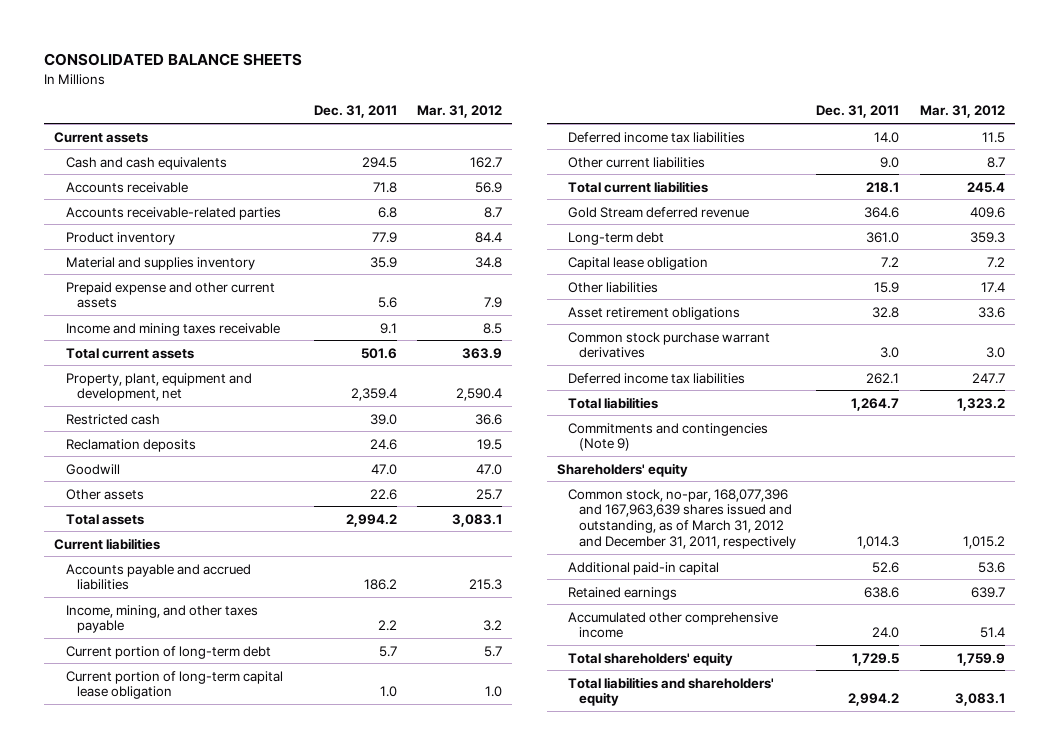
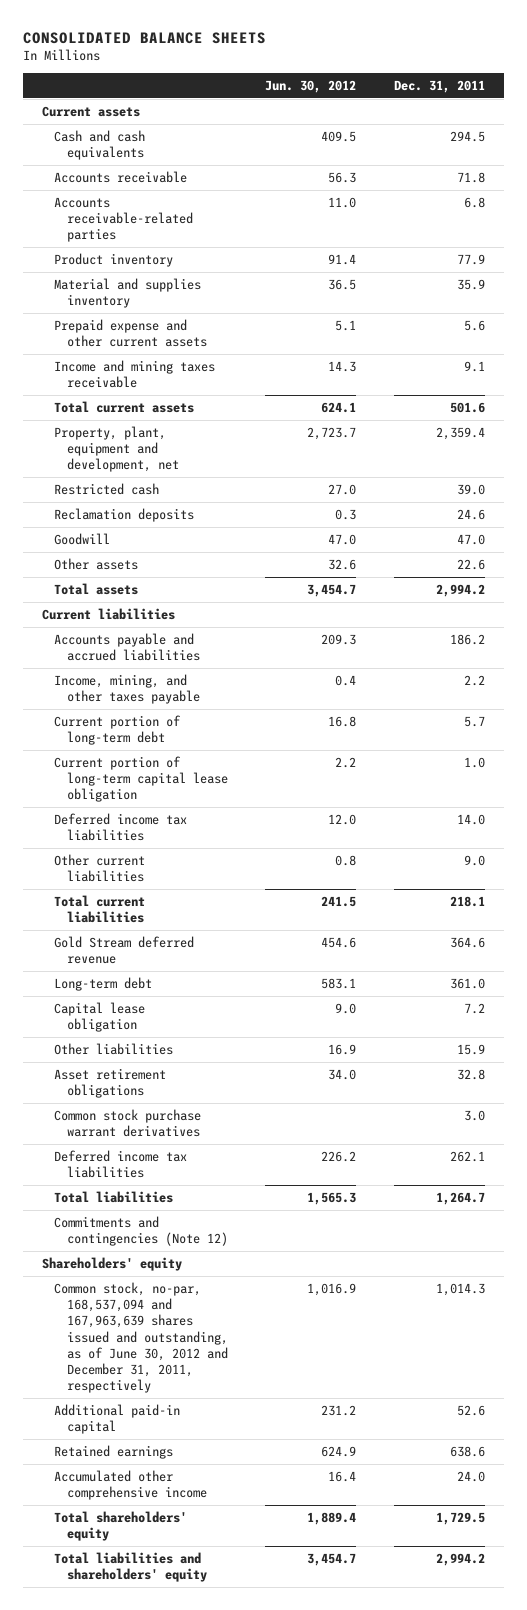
[417,105,503,119] Mar. 31, 2012 -> none
none -> [265,79,357,93] Jun. 30, 2012
[567,422,768,452] Commitments and contingencies (Note 9) -> [54,1215,228,1247] Commitments and contingencies (Note 12)
[567,488,797,550] Common stock, no-par, 168,077,396 and 167,963,639 shares issued and outstanding, as of March 31, 2012 and December 31, 2011, respectively -> [54,1281,228,1394] Common stock, no-par, 168,537,094 and 167,963,639 shares issued and outstanding, as of June 30, 2012 and December 31, 2011, respectively

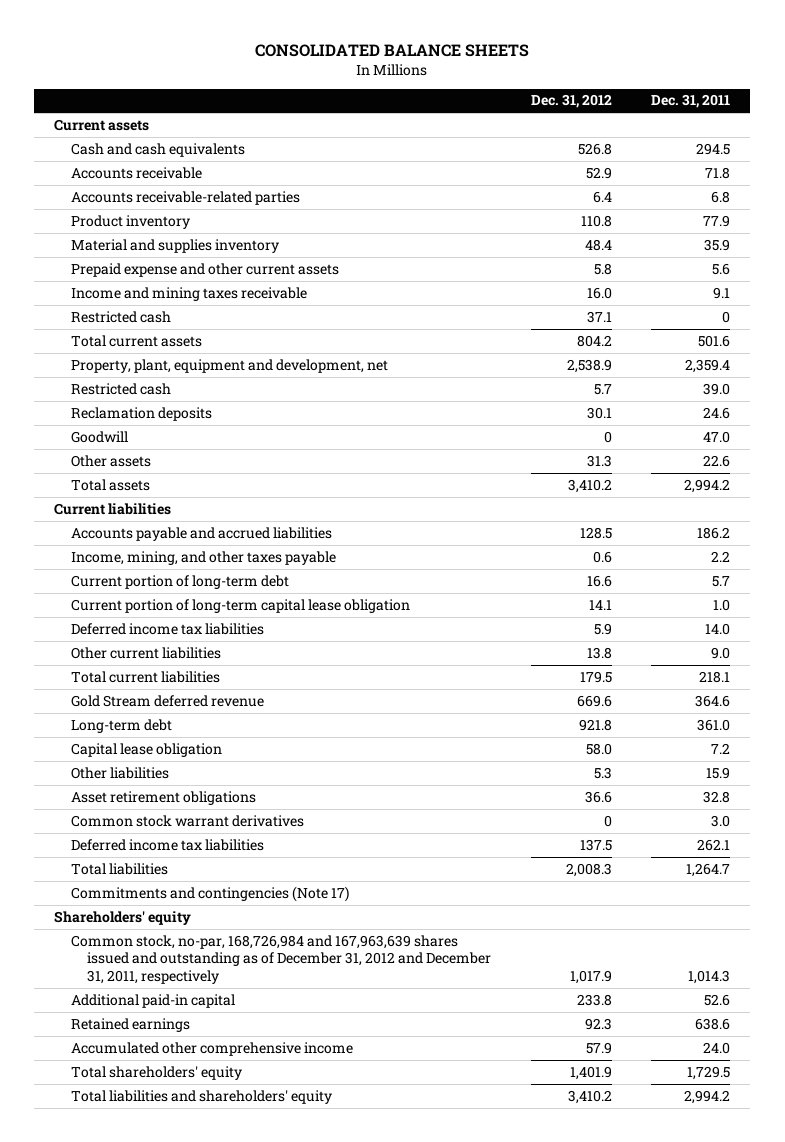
[265,79,357,93] Jun. 30, 2012 -> none
none -> [530,94,612,109] Dec. 31, 2012
none -> [70,310,171,323] Restricted cash
[54,1108,202,1138] Common stock purchase warrant derivatives -> [70,814,304,827] Common stock warrant derivatives
[54,1215,228,1247] Commitments and contingencies (Note 12) -> [70,885,349,902] Commitments and contingencies (Note 17)
[54,1281,228,1394] Common stock, no-par, 168,537,094 and 167,963,639 shares issued and outstanding, as of June 30, 2012 and December 31, 2011, respectively -> [70,934,492,985] Common stock, no-par, 168,726,984 and 167,963,639 shares issued and outstanding as of December 31, 2012 and December 31, 2011, respectively

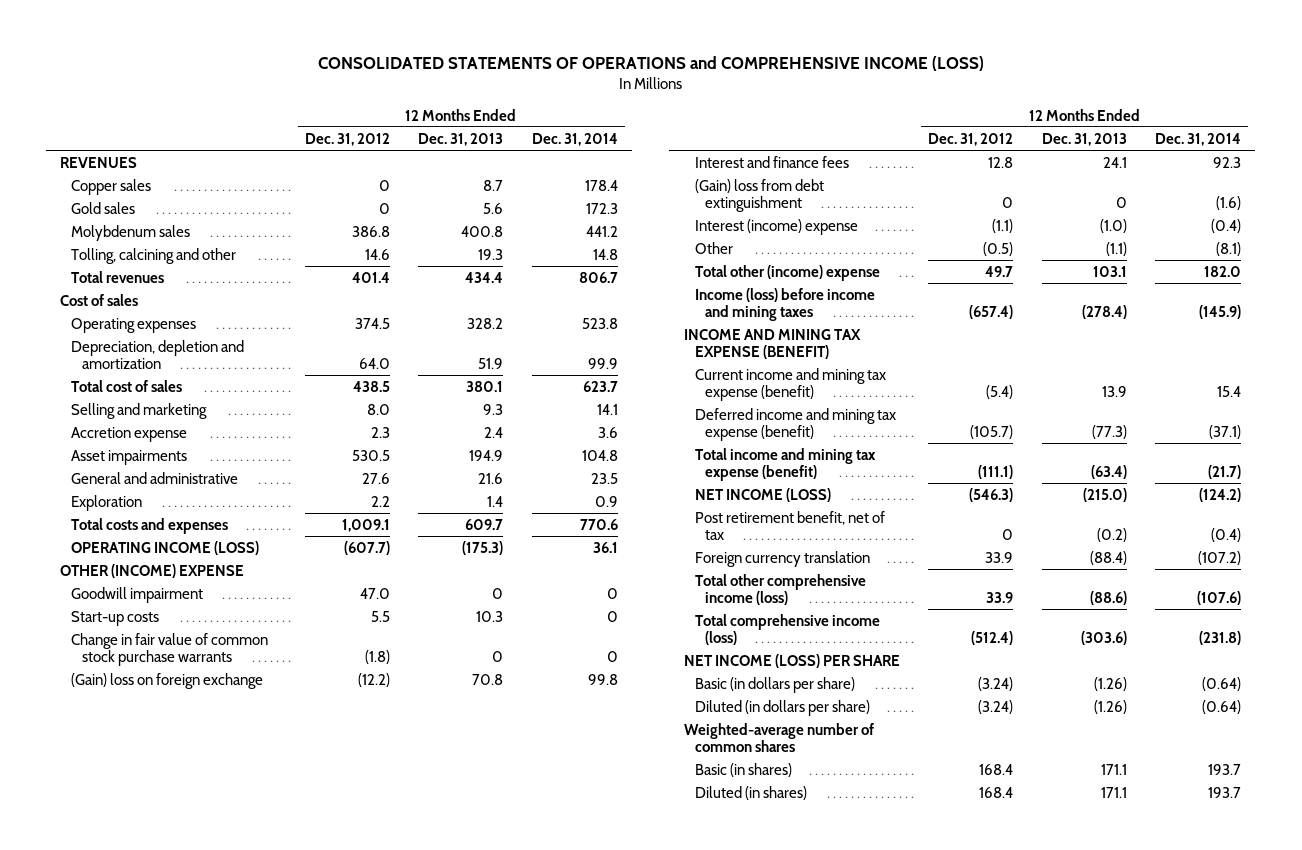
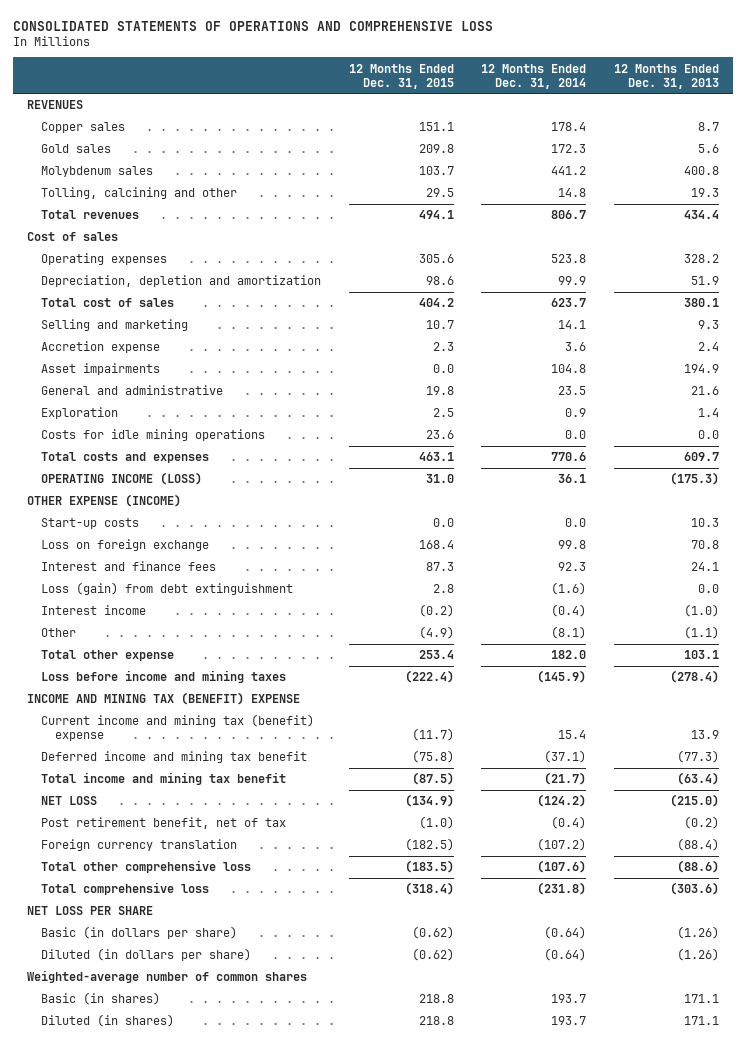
[317,56,984,72] CONSOLIDATED STATEMENTS OF OPERATIONS and COMPREHENSIVE INCOME (LOSS) -> [13,20,494,31] CONSOLIDATED STATEMENTS OF OPERATIONS AND COMPREHENSIVE LOSS
[304,132,390,146] Dec. 31, 2012 -> none
none -> [348,63,454,89] 12 Months Ended Dec. 31, 2015
none -> [40,429,265,442] Costs for idle mining operations
[71,586,204,603] Goodwill impairment -> none
[71,632,269,666] Change in fair value of common stock purchase warrants -> none
[60,563,245,578] OTHER (INCOME) EXPENSE -> [27,494,182,508] OTHER EXPENSE (INCOME)
[606,610,618,622] 0 -> [565,518,587,528] 0.0
[71,672,264,689] (Gain) loss on foreign exchange -> [40,539,209,552] Loss on foreign exchange
[694,178,824,212] (Gain) loss from debt extinguishment -> [40,582,293,596] Loss (gain) from debt extinguishment
[1115,196,1127,208] 0 -> [697,584,719,594] 0.0
[694,218,858,235] Interest (income) expense -> [40,605,146,616] Interest income
[694,264,880,281] Total other (income) expense -> [40,650,174,662] Total other expense
[694,287,875,321] Income (loss) before income and mining taxes -> [40,670,286,684] Loss before income and mining taxes
[683,328,861,359] INCOME AND MINING TAX EXPENSE (BENEFIT) -> [27,692,301,706] INCOME AND MINING TAX (BENEFIT) EXPENSE
[694,367,886,401] Current income and mining tax expense (benefit) -> [40,714,314,742] Current income and mining tax (benefit) expense
[694,407,896,441] Deferred income and mining tax expense (benefit) -> [40,751,307,764] Deferred income and mining tax benefit
[694,447,876,481] Total income and mining tax expense (benefit) -> [40,772,286,786] Total income and mining tax benefit
[694,487,831,502] NET INCOME (LOSS) -> [40,796,97,806] NET LOSS
[694,573,866,605] Total other comprehensive income (loss) -> [40,860,251,874] Total other comprehensive loss
[694,613,880,645] Total comprehensive income (loss) -> [40,882,209,896] Total comprehensive loss
[683,653,900,668] NET INCOME (LOSS) PER SHARE -> [27,906,154,916] NET LOSS PER SHARE

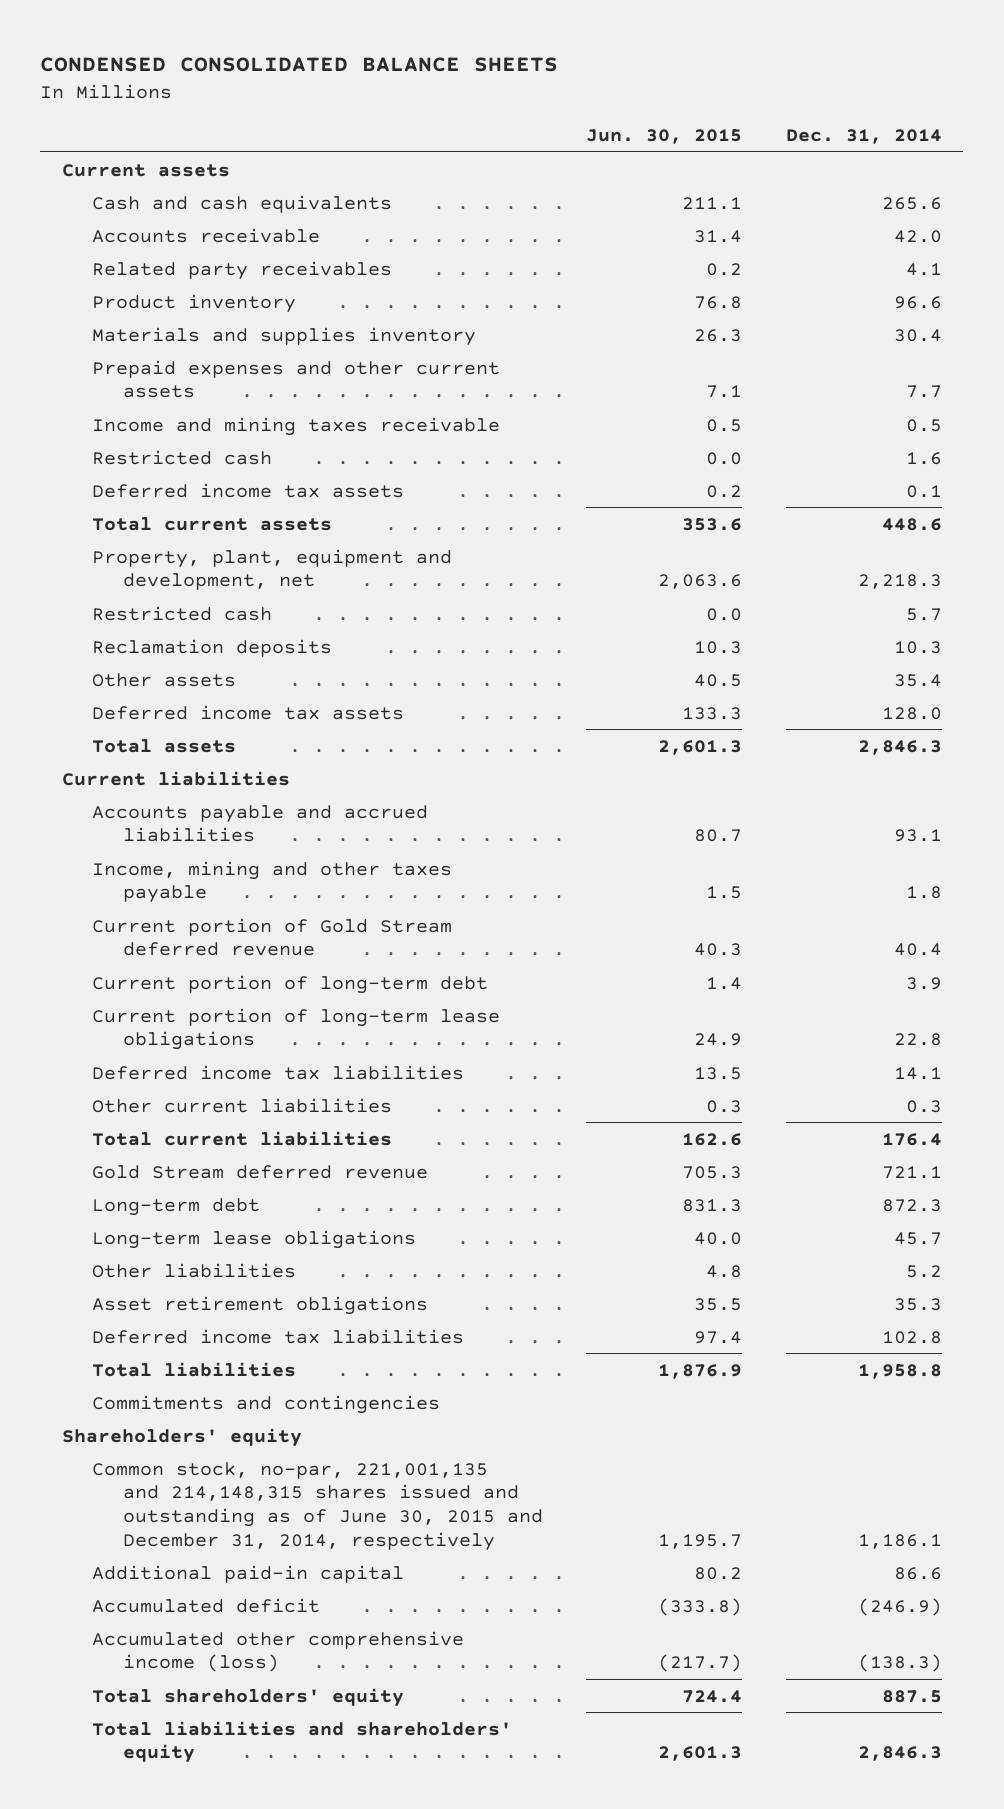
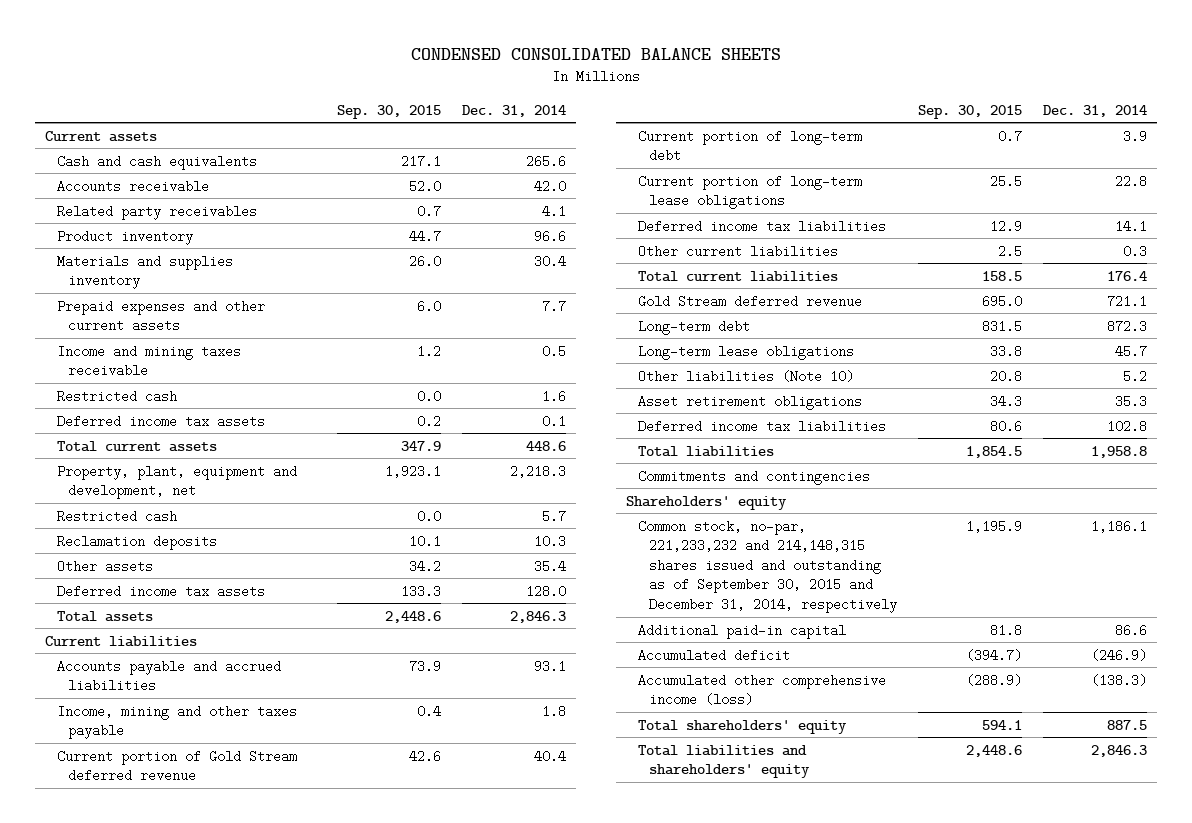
[586,129,743,145] Jun. 30, 2015 -> none
none -> [337,104,442,119] Sep. 30, 2015
[92,1262,297,1278] Other liabilities -> [637,369,854,383] Other liabilities (Note 10)
[92,1461,544,1551] Common stock, no-par, 221,001,135 and 214,148,315 shares issued and outstanding as of June 30, 2015 and December 31, 2014, respectively -> [637,519,898,613] Common stock, no-par, 221,233,232 and 214,148,315 shares issued and outstanding as of September 30, 2015 and December 31, 2014, respectively

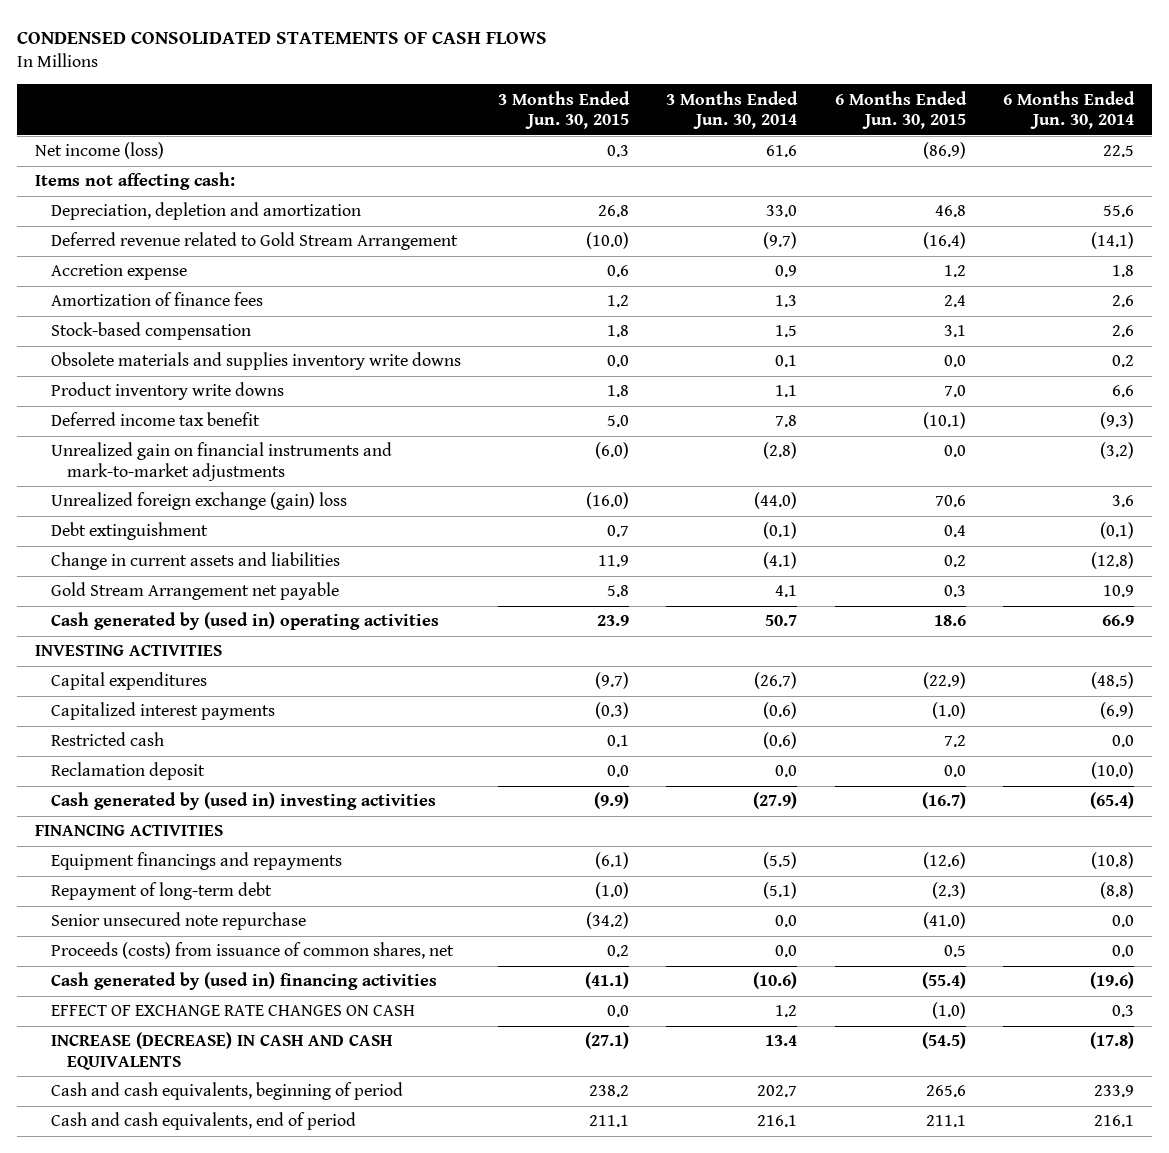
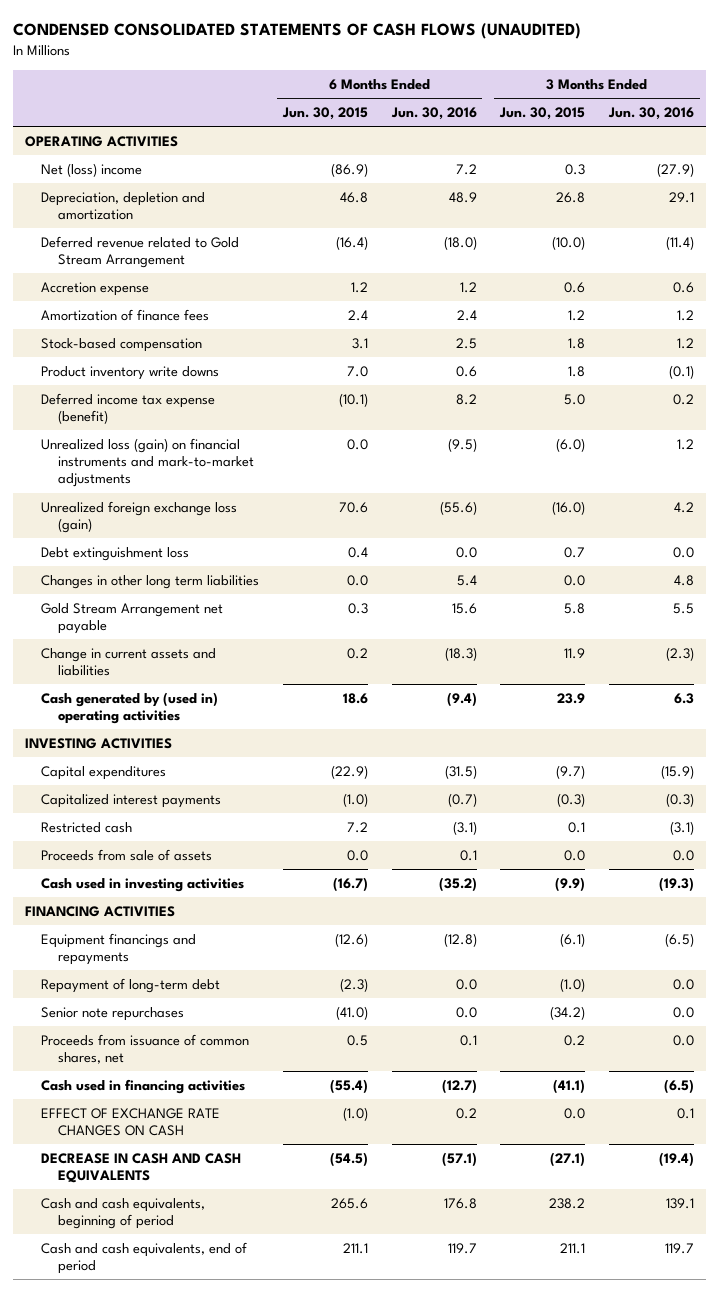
[16,30,547,44] CONDENSED CONSOLIDATED STATEMENTS OF CASH FLOWS -> [12,23,581,40] CONDENSED CONSOLIDATED STATEMENTS OF CASH FLOWS (UNAUDITED)
[666,90,799,130] 3 Months Ended Jun. 30, 2014 -> none
[1002,90,1135,130] 6 Months Ended Jun. 30, 2014 -> none
none -> [390,107,477,121] Jun. 30, 2016
none -> [607,107,694,121] Jun. 30, 2016
[35,172,236,191] Items not affecting cash: -> none
none -> [24,135,178,147] OPERATING ACTIVITIES
[35,142,165,160] Net income (loss) -> [41,162,143,177] Net (loss) income
[51,352,462,371] Obsolete materials and supplies inventory write downs -> none
[51,412,261,427] Deferred income tax benefit -> [41,392,216,425] Deferred income tax expense (benefit)
[51,442,393,481] Unrealized gain on financial instruments and mark-to-market adjustments -> [41,437,255,488] Unrealized loss (gain) on financial instruments and mark-to-market adjustments
[51,492,348,511] Unrealized foreign exchange (gain) loss -> [41,500,238,534] Unrealized foreign exchange loss (gain)
[51,522,209,541] Debt extinguishment -> [41,546,190,561] Debt extinguishment loss
none -> [41,574,260,589] Changes in other long term liabilities
[51,552,341,571] Change in current assets and liabilities -> [41,647,217,677] Change in current assets and liabilities
[51,762,206,781] Reclamation deposit -> none
none -> [41,848,213,861] Proceeds from sale of assets
[51,792,437,811] Cash generated by (used in) investing activities -> [41,877,245,892] Cash used in investing activities
[51,912,307,931] Senior unsecured note repurchase -> [41,1006,185,1021] Senior note repurchases
[51,942,455,960] Proceeds (costs) from issuance of common shares, net -> [41,1033,250,1065] Proceeds from issuance of common shares, net
[51,972,438,991] Cash generated by (used in) financing activities -> [41,1078,246,1094] Cash used in financing activities
[51,1032,393,1070] INCREASE (DECREASE) IN CASH AND CASH EQUIVALENTS -> [41,1152,242,1184] DECREASE IN CASH AND CASH EQUIVALENTS

